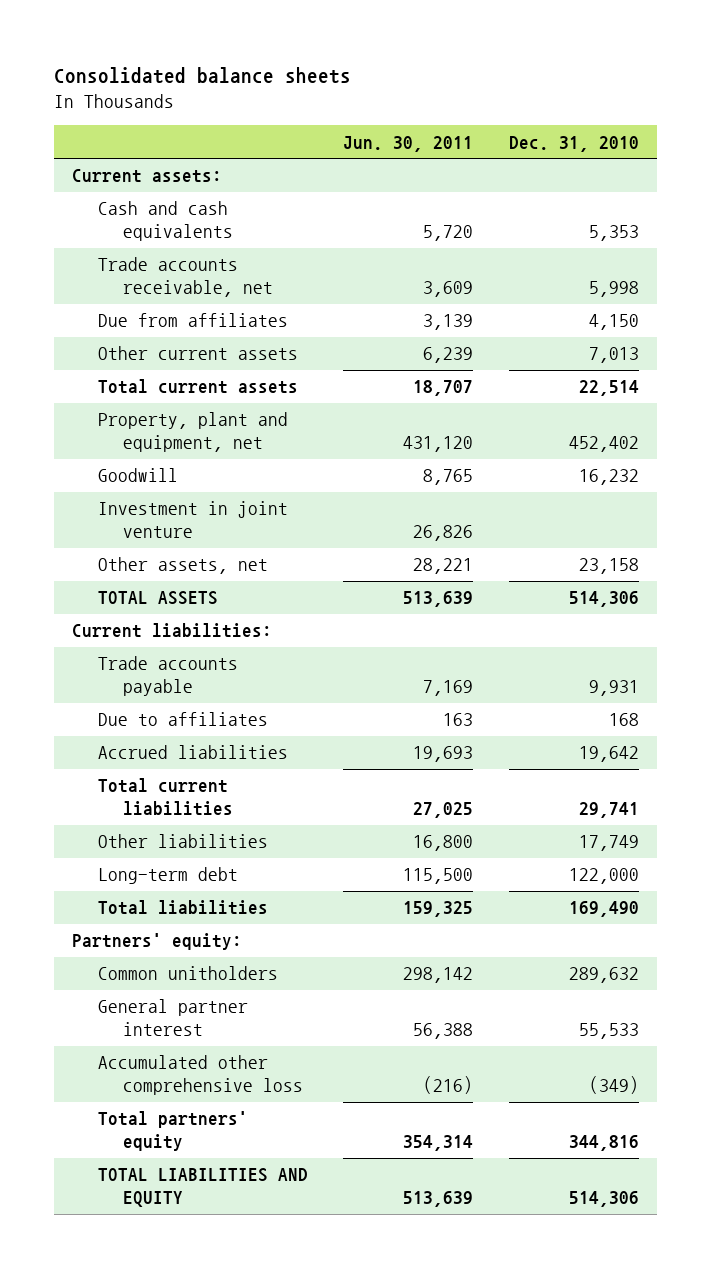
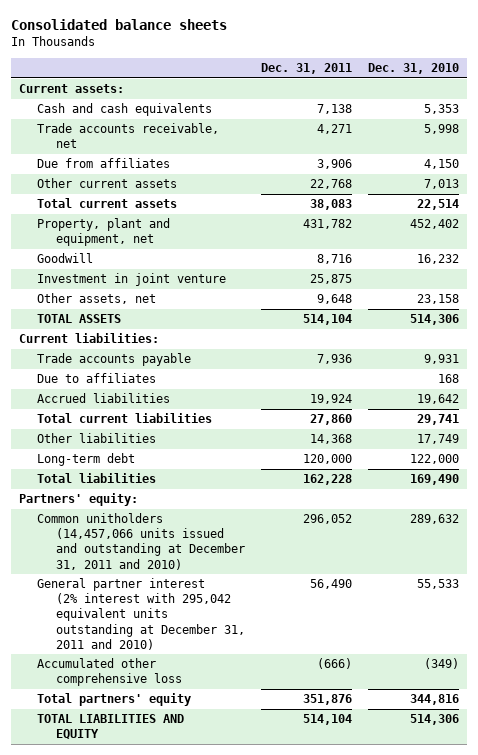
[343,135,474,152] Jun. 30, 2011 -> none
none -> [261,63,353,75] Dec. 31, 2011
[97,966,278,981] Common unitholders -> [37,513,246,570] Common unitholders (14,457,066 units issued and outstanding at December 31, 2011 and 2010)
[97,999,248,1037] General partner interest -> [37,578,246,650] General partner interest (2% interest with 295,042 equivalent units outstanding at December 31, 2011 and 2010)

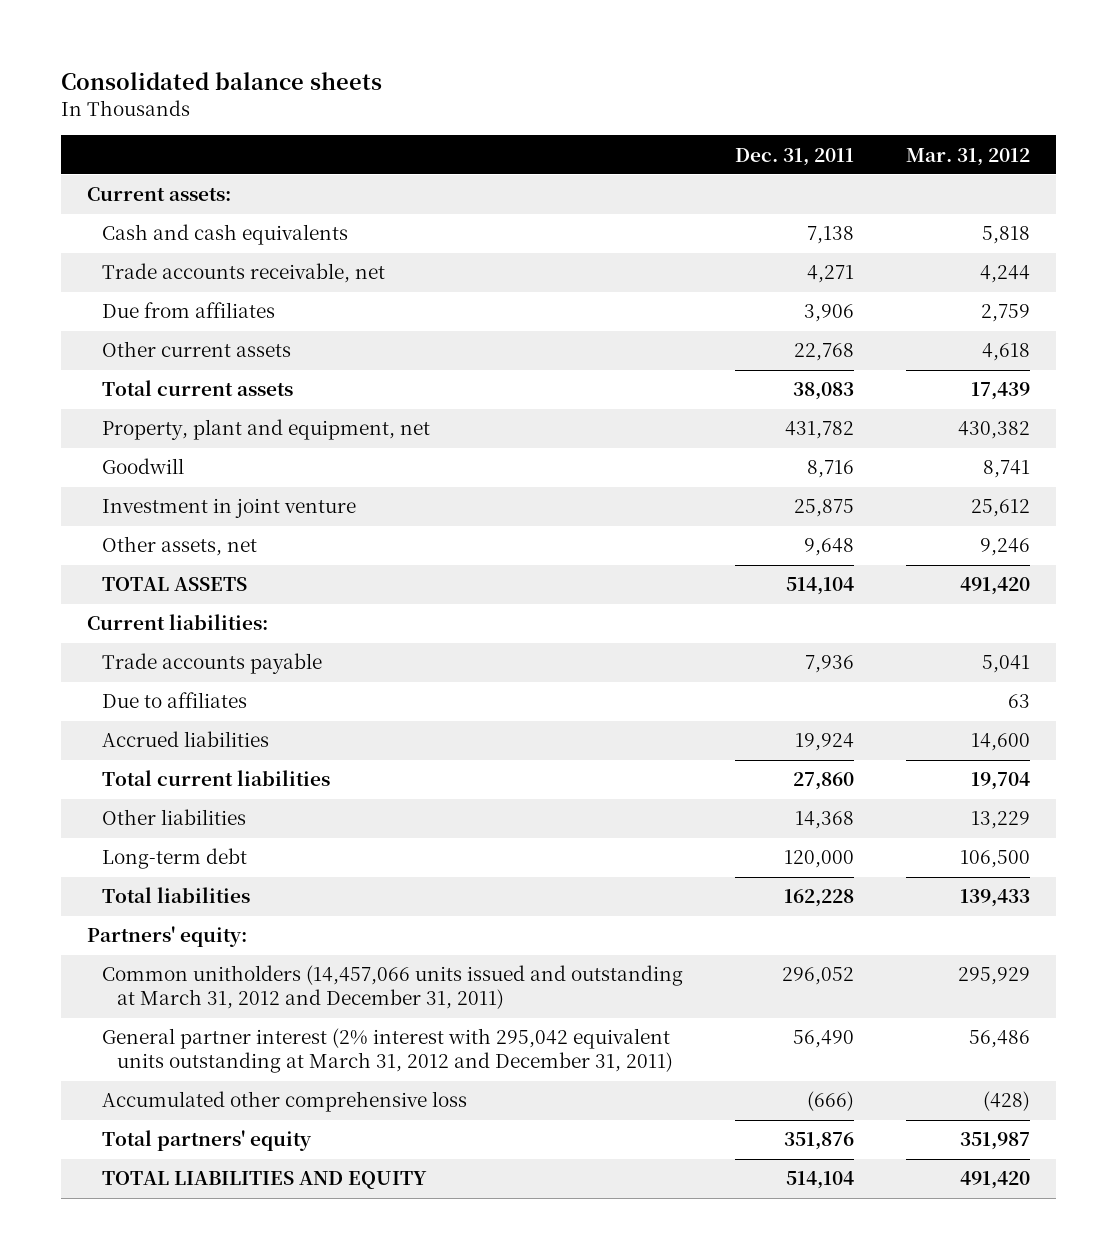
[367,63,459,75] Dec. 31, 2010 -> none
none -> [905,147,1030,166] Mar. 31, 2012
[37,513,246,570] Common unitholders (14,457,066 units issued and outstanding at December 31, 2011 and 2010) -> [101,965,683,1010] Common unitholders (14,457,066 units issued and outstanding at March 31, 2012 and December 31, 2011)
[37,578,246,650] General partner interest (2% interest with 295,042 equivalent units outstanding at December 31, 2011 and 2010) -> [101,1028,673,1074] General partner interest (2% interest with 295,042 equivalent units outstanding at March 31, 2012 and December 31, 2011)

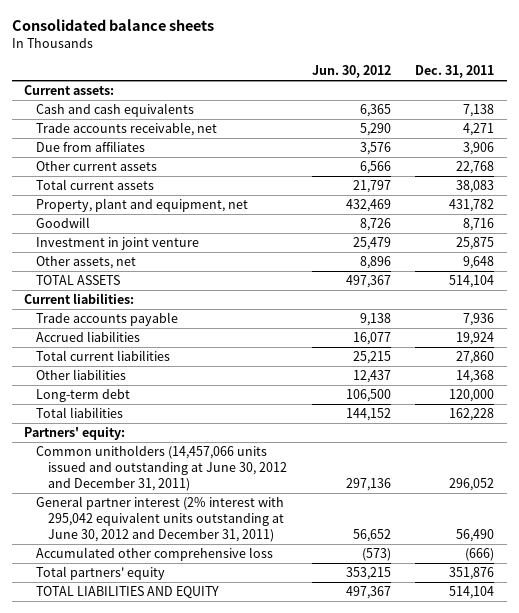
[905,147,1030,166] Mar. 31, 2012 -> none
none -> [311,65,391,79] Jun. 30, 2012
[101,692,247,709] Due to affiliates -> none
[101,965,683,1010] Common unitholders (14,457,066 units issued and outstanding at March 31, 2012 and December 31, 2011) -> [36,445,288,492] Common unitholders (14,457,066 units issued and outstanding at June 30, 2012 and December 31, 2011)
[101,1028,673,1074] General partner interest (2% interest with 295,042 equivalent units outstanding at March 31, 2012 and December 31, 2011) -> [36,496,285,543] General partner interest (2% interest with 295,042 equivalent units outstanding at June 30, 2012 and December 31, 2011)

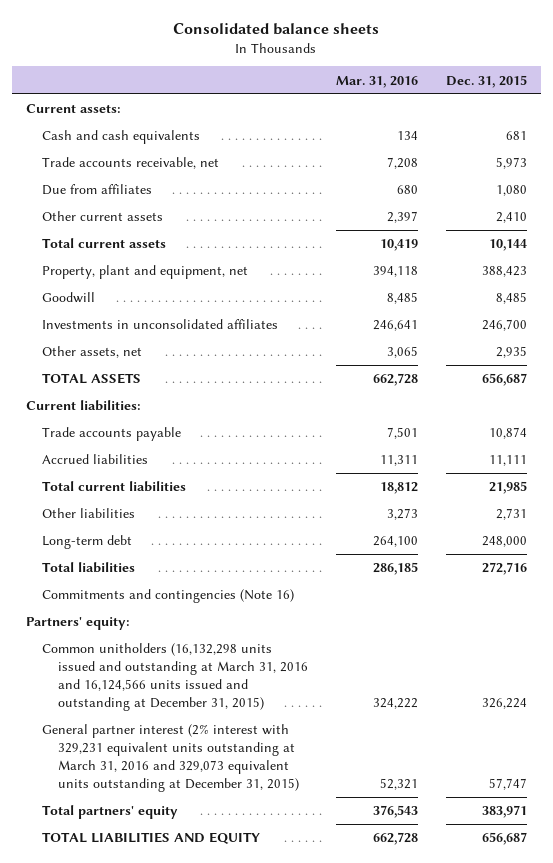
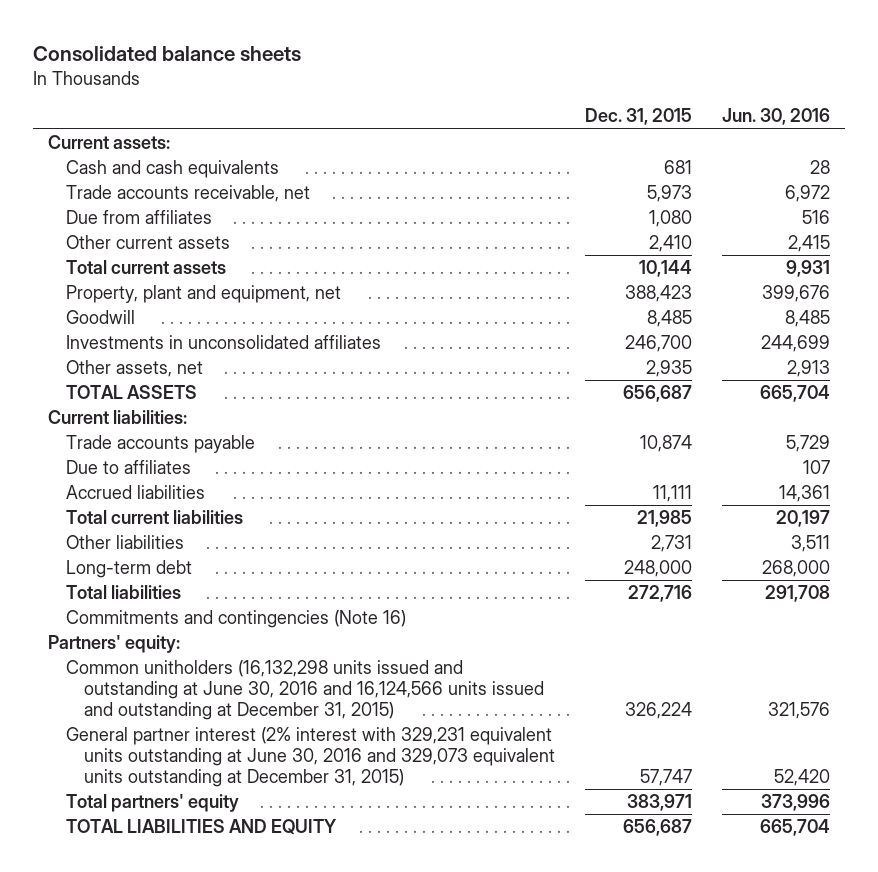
[336,75,419,88] Mar. 31, 2016 -> none
none -> [721,108,830,126] Jun. 30, 2016
none -> [66,460,192,475] Due to affiliates
[42,643,309,711] Common unitholders (16,132,298 units issued and outstanding at March 31, 2016 and 16,124,566 units issued and outstanding at December 31, 2015) -> [66,660,545,720] Common unitholders (16,132,298 units issued and outstanding at June 30, 2016 and 16,124,566 units issued and outstanding at December 31, 2015)
[42,724,300,792] General partner interest (2% interest with 329,231 equivalent units outstanding at March 31, 2016 and 329,073 equivalent units outstanding at December 31, 2015) -> [66,727,556,787] General partner interest (2% interest with 329,231 equivalent units outstanding at June 30, 2016 and 329,073 equivalent units outstanding at December 31, 2015)

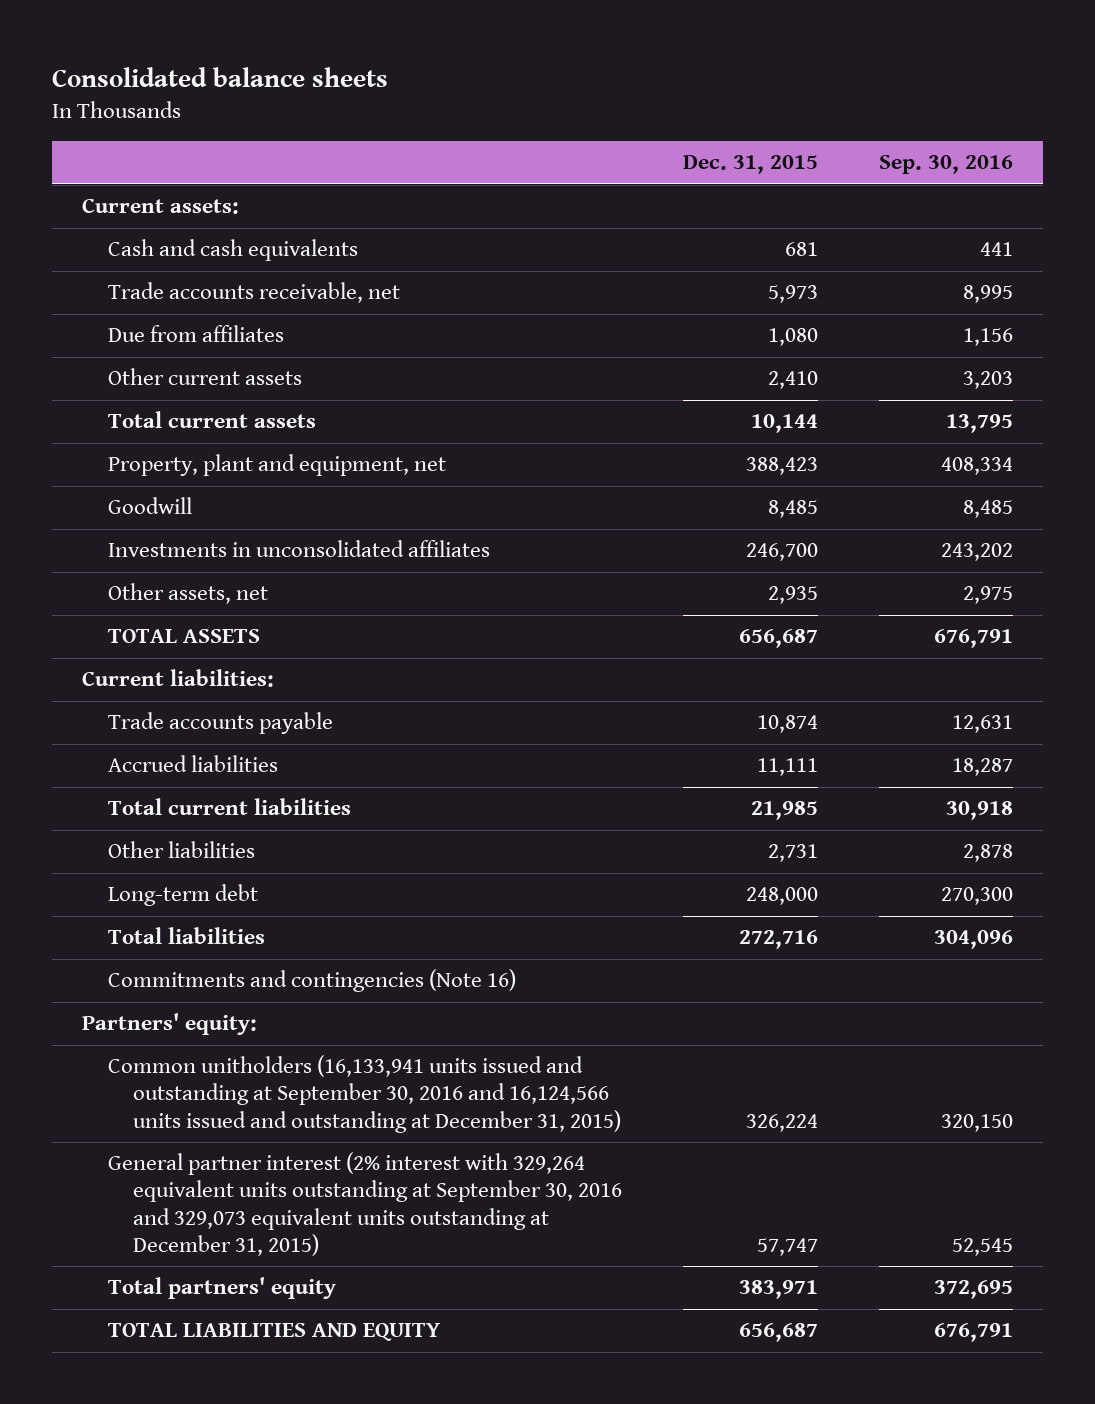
[721,108,830,126] Jun. 30, 2016 -> none
none -> [878,155,1013,175] Sep. 30, 2016
[66,460,192,475] Due to affiliates -> none
[66,660,545,720] Common unitholders (16,132,298 units issued and outstanding at June 30, 2016 and 16,124,566 units issued and outstanding at December 31, 2015) -> [107,1055,622,1133] Common unitholders (16,133,941 units issued and outstanding at September 30, 2016 and 16,124,566 units issued and outstanding at December 31, 2015)
[66,727,556,787] General partner interest (2% interest with 329,231 equivalent units outstanding at June 30, 2016 and 329,073 equivalent units outstanding at December 31, 2015) -> [107,1152,623,1256] General partner interest (2% interest with 329,264 equivalent units outstanding at September 30, 2016 and 329,073 equivalent units outstanding at December 31, 2015)

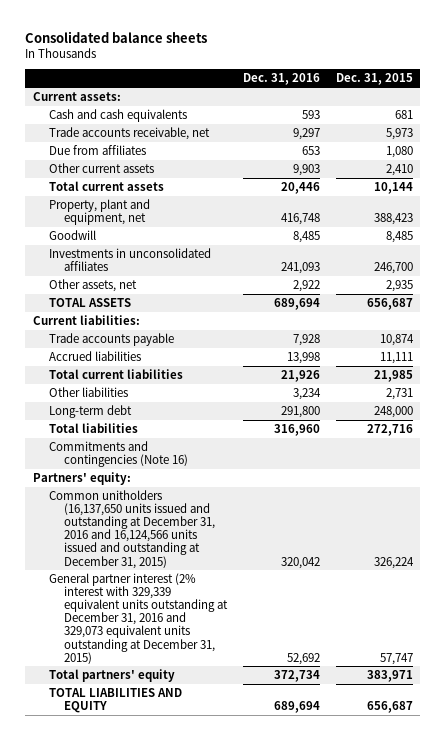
[878,155,1013,175] Sep. 30, 2016 -> none
none -> [242,73,320,86] Dec. 31, 2016
[107,1055,622,1133] Common unitholders (16,133,941 units issued and outstanding at September 30, 2016 and 16,124,566 units issued and outstanding at December 31, 2015) -> [48,490,216,569] Common unitholders (16,137,650 units issued and outstanding at December 31, 2016 and 16,124,566 units issued and outstanding at December 31, 2015)
[107,1152,623,1256] General partner interest (2% interest with 329,264 equivalent units outstanding at September 30, 2016 and 329,073 equivalent units outstanding at December 31, 2015) -> [48,573,229,664] General partner interest (2% interest with 329,339 equivalent units outstanding at December 31, 2016 and 329,073 equivalent units outstanding at December 31, 2015)

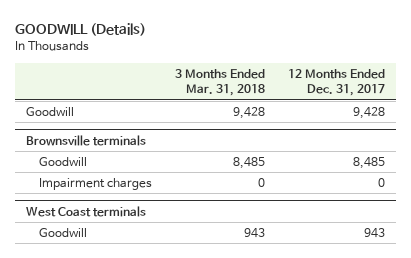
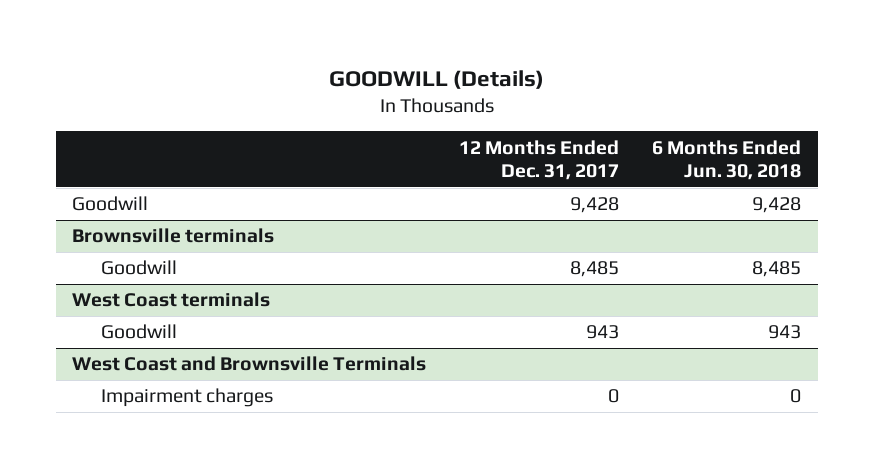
[174,68,265,97] 3 Months Ended Mar. 31, 2018 -> none
none -> [652,139,802,181] 6 Months Ended Jun. 30, 2018
[39,178,153,191] Impairment charges -> none
none -> [72,356,427,372] West Coast and Brownsville Terminals
none -> [101,388,274,408] Impairment charges

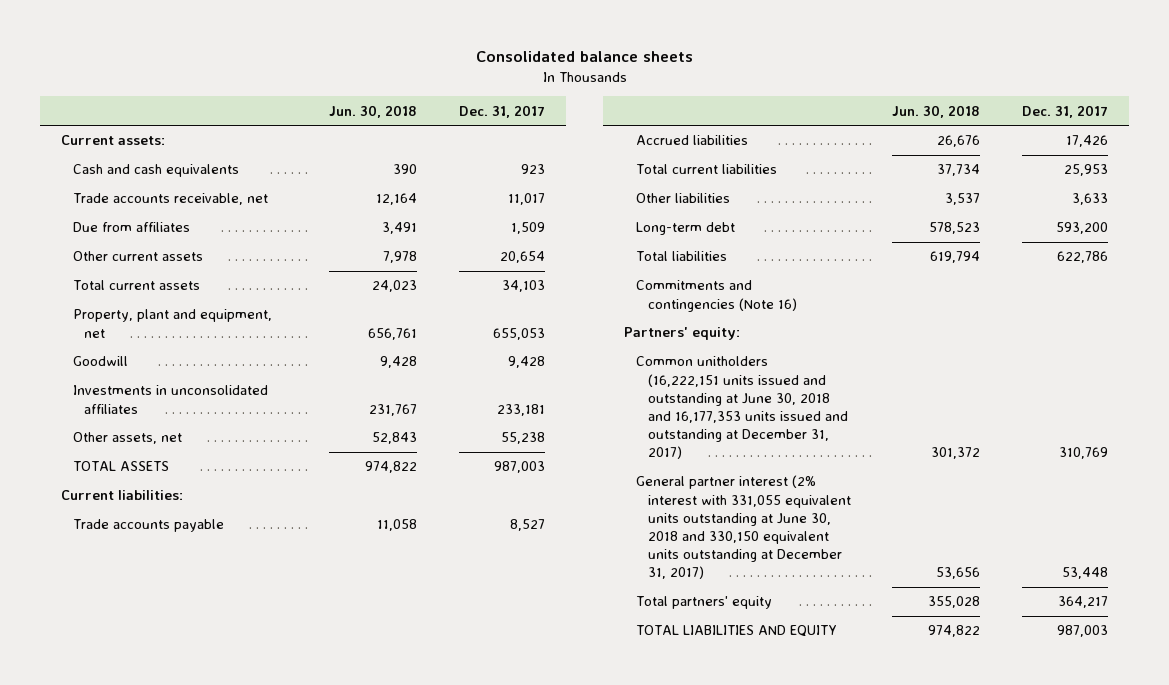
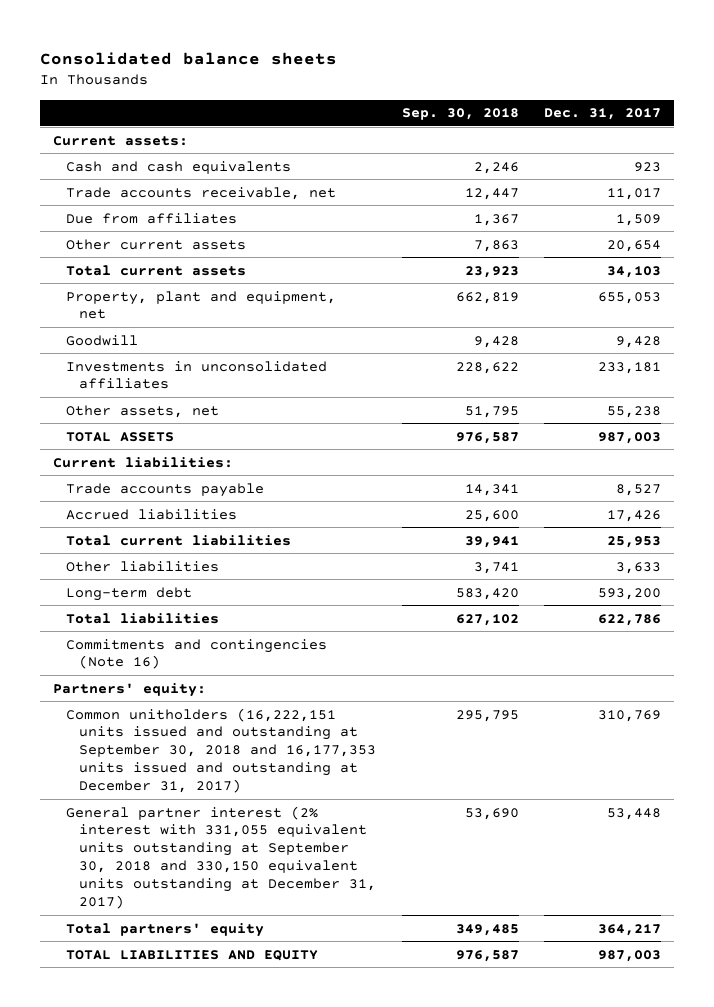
[329,104,418,118] Jun. 30, 2018 -> none
none -> [401,108,519,121] Sep. 30, 2018
[635,356,848,460] Common unitholders (16,222,151 units issued and outstanding at June 30, 2018 and 16,177,353 units issued and outstanding at December 31, 2017) -> [66,707,377,794] Common unitholders (16,222,151 units issued and outstanding at September 30, 2018 and 16,177,353 units issued and outstanding at December 31, 2017)
[635,475,851,580] General partner interest (2% interest with 331,055 equivalent units outstanding at June 30, 2018 and 330,150 equivalent units outstanding at December 31, 2017) -> [66,805,377,910] General partner interest (2% interest with 331,055 equivalent units outstanding at September 30, 2018 and 330,150 equivalent units outstanding at December 31, 2017)

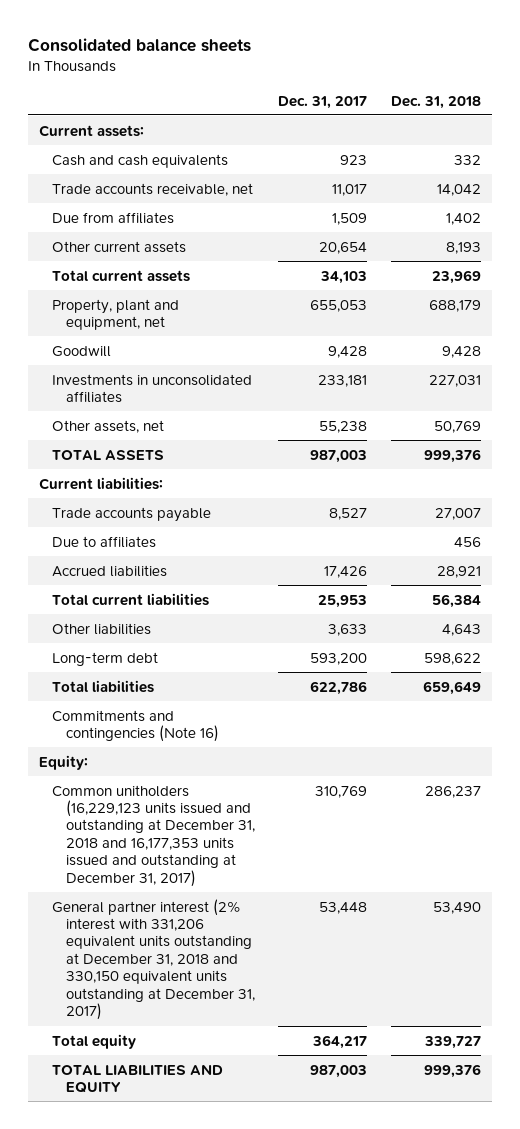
[401,108,519,121] Sep. 30, 2018 -> none
none -> [390,95,481,109] Dec. 31, 2018
none -> [52,535,157,548] Due to affiliates
[52,682,206,697] Partners' equity: -> [39,754,89,770] Equity:
[66,707,377,794] Common unitholders (16,222,151 units issued and outstanding at September 30, 2018 and 16,177,353 units issued and outstanding at December 31, 2017) -> [52,784,255,887] Common unitholders (16,229,123 units issued and outstanding at December 31, 2018 and 16,177,353 units issued and outstanding at December 31, 2017)
[66,805,377,910] General partner interest (2% interest with 331,055 equivalent units outstanding at September 30, 2018 and 330,150 equivalent units outstanding at December 31, 2017) -> [52,898,255,1021] General partner interest (2% interest with 331,206 equivalent units outstanding at December 31, 2018 and 330,150 equivalent units outstanding at December 31, 2017)
[66,922,265,937] Total partners' equity -> [52,1033,137,1049] Total equity

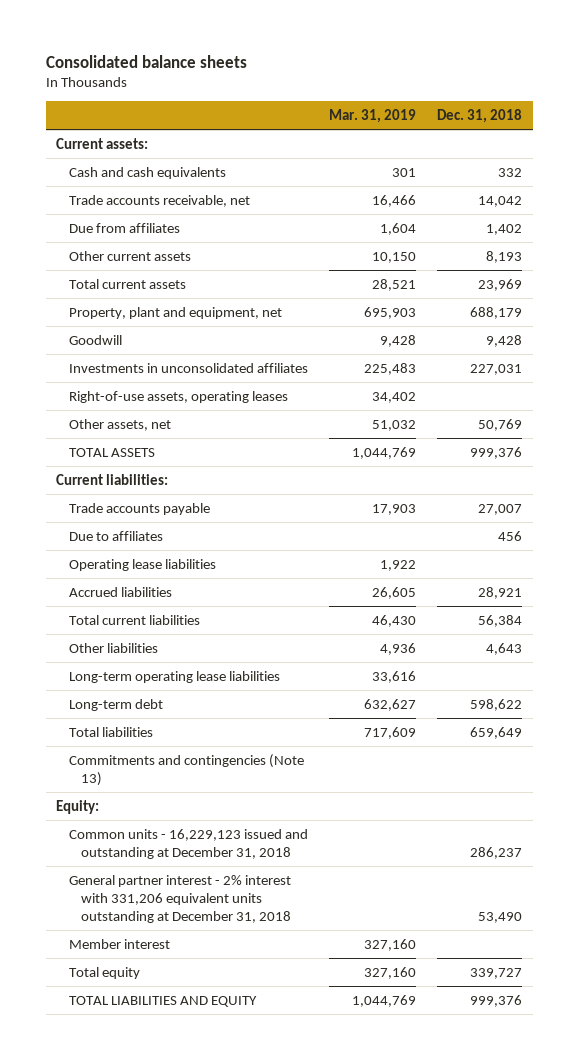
[278,95,368,109] Dec. 31, 2017 -> none
none -> [329,109,417,124] Mar. 31, 2019
none -> [68,390,288,403] Right-of-use assets, operating leases
none -> [68,558,216,571] Operating lease liabilities
none -> [68,670,280,683] Long-term operating lease liabilities
[52,709,219,742] Commitments and contingencies (Note 16) -> [68,753,304,786] Commitments and contingencies (Note 13)
[52,784,255,887] Common unitholders (16,229,123 units issued and outstanding at December 31, 2018 and 16,177,353 units issued and outstanding at December 31, 2017) -> [68,828,308,859] Common units - 16,229,123 issued and outstanding at December 31, 2018
[52,898,255,1021] General partner interest (2% interest with 331,206 equivalent units outstanding at December 31, 2018 and 330,150 equivalent units outstanding at December 31, 2017) -> [68,874,292,923] General partner interest - 2% interest with 331,206 equivalent units outstanding at December 31, 2018
none -> [68,938,170,949] Member interest

